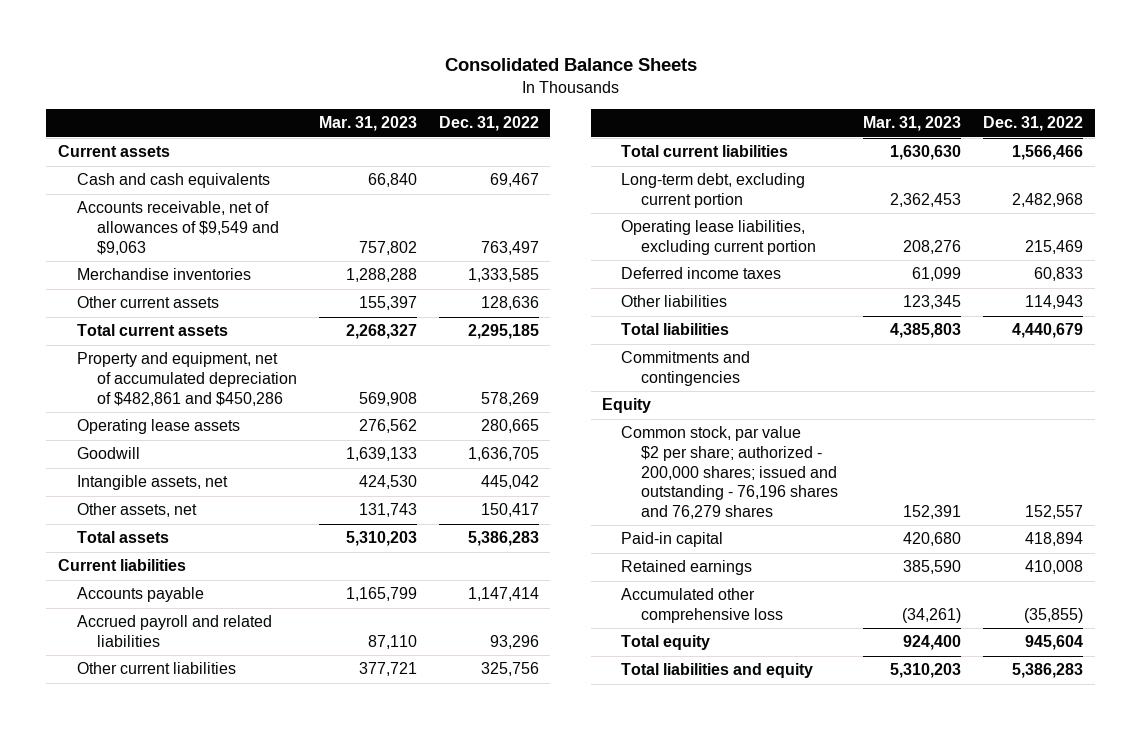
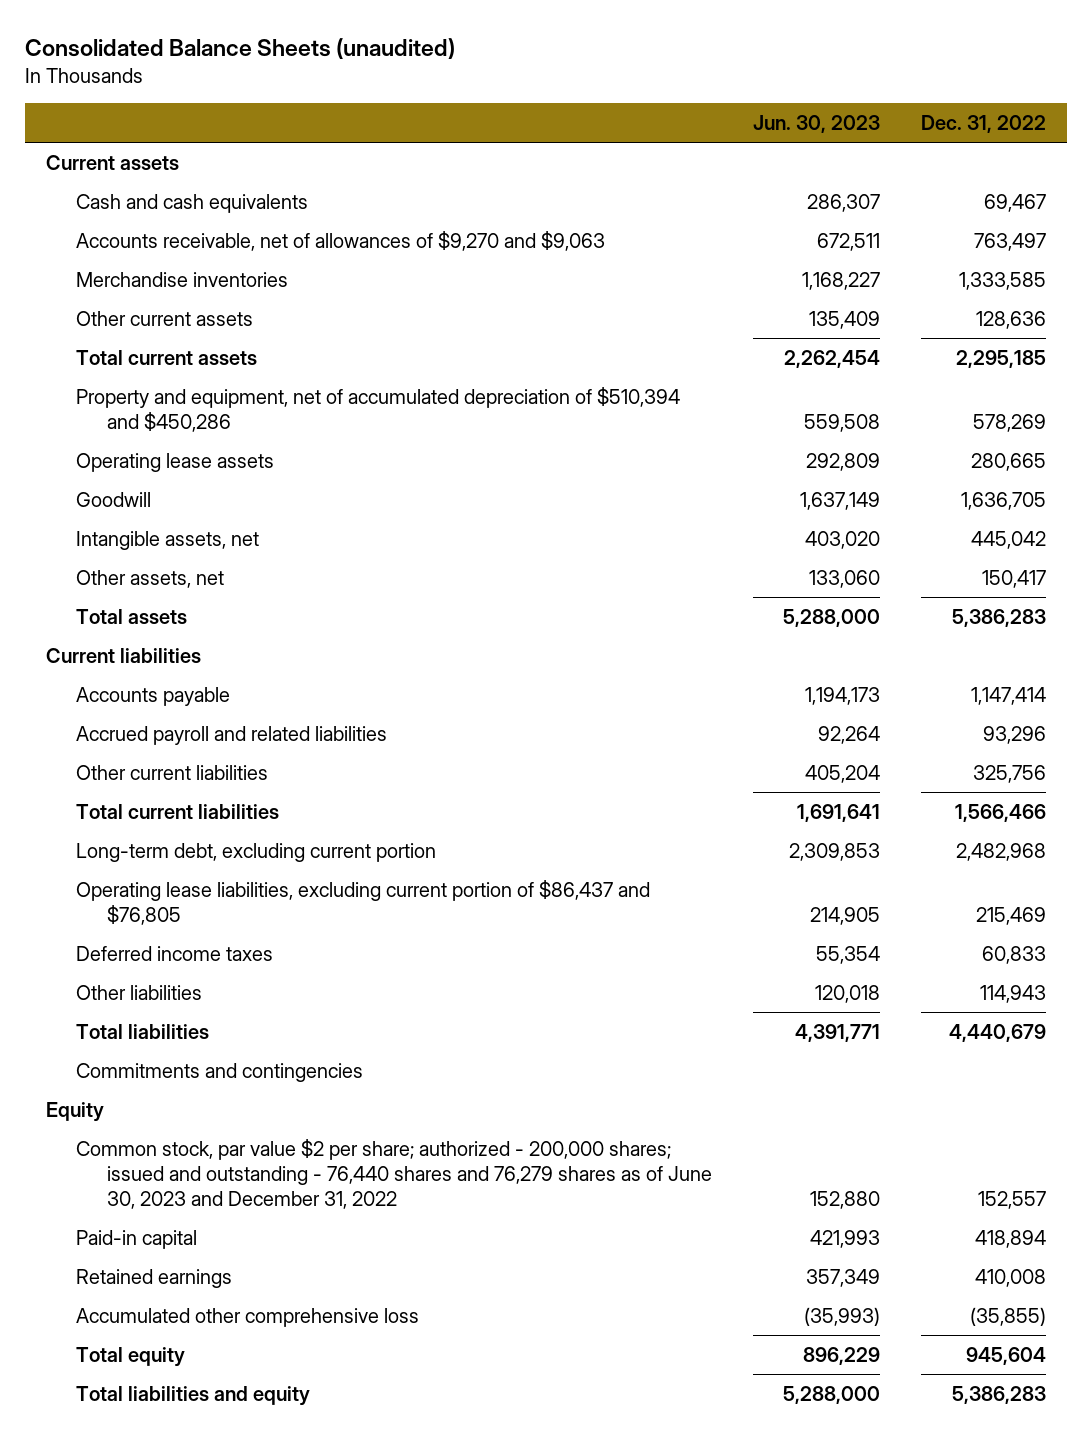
[444,58,697,72] Consolidated Balance Sheets -> [25,38,456,60] Consolidated Balance Sheets (unaudited)
[319,116,418,132] Mar. 31, 2023 -> none
none -> [753,115,881,134] Jun. 30, 2023
[77,201,280,255] Accounts receivable, net of allowances of $9,549 and $9,063 -> [76,230,606,251] Accounts receivable, net of allowances of $9,270 and $9,063
[77,352,298,406] Property and equipment, net of accumulated depreciation of $482,861 and $450,286 -> [76,386,681,433] Property and equipment, net of accumulated depreciation of $510,394 and $450,286
[621,220,817,255] Operating lease liabilities, excluding current portion -> [76,879,651,926] Operating lease liabilities, excluding current portion of $86,437 and $76,805
[621,426,839,520] Common stock, par value $2 per share; authorized - 200,000 shares; issued and outstanding - 76,196 shares and 76,279 shares -> [76,1138,712,1210] Common stock, par value $2 per share; authorized - 200,000 shares; issued and outstanding - 76,440 shares and 76,279 shares as of June 30, 2023 and December 31, 2022

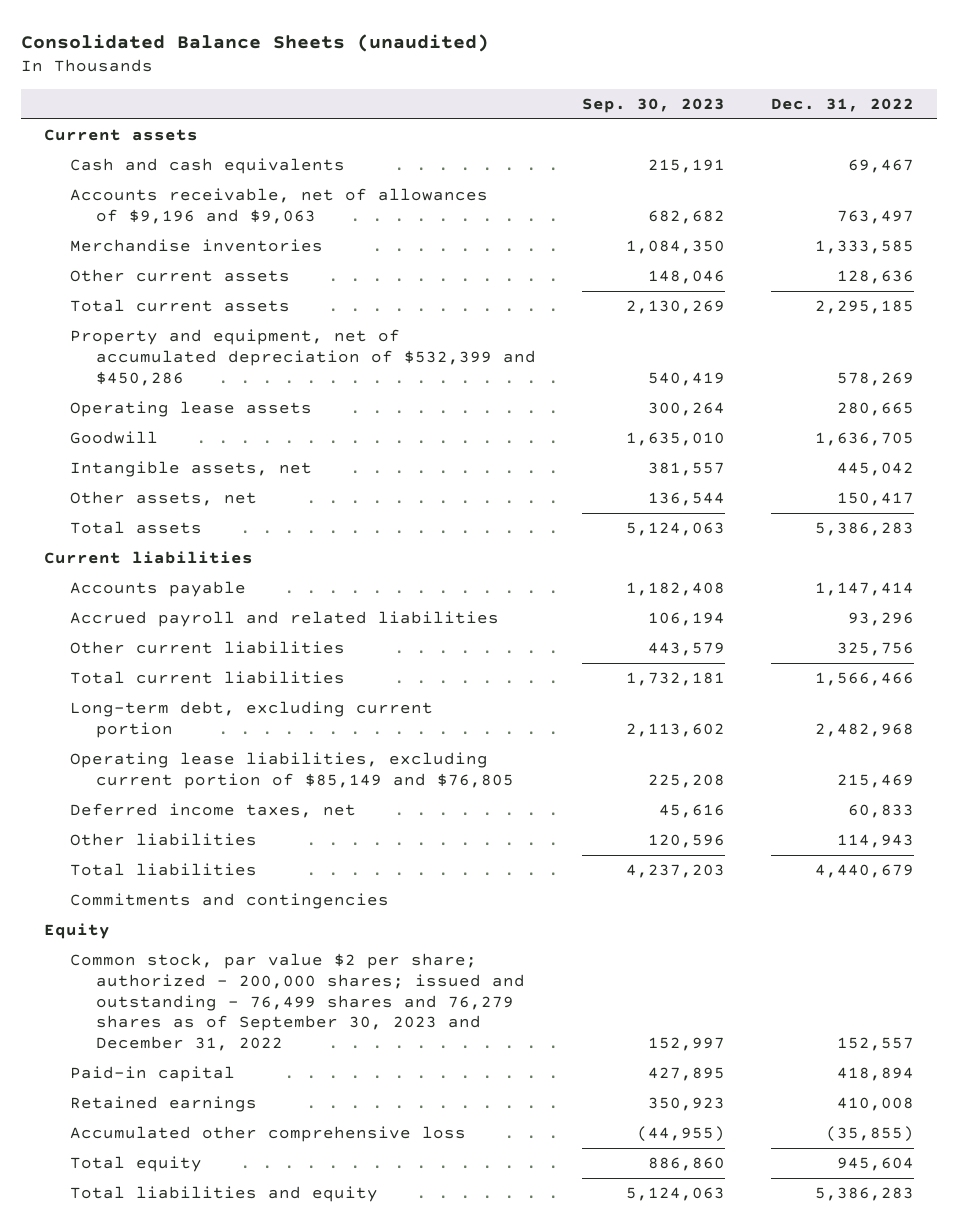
[753,115,881,134] Jun. 30, 2023 -> none
none -> [582,97,726,113] Sep. 30, 2023
[76,230,606,251] Accounts receivable, net of allowances of $9,270 and $9,063 -> [69,188,488,224] Accounts receivable, net of allowances of $9,196 and $9,063
[76,386,681,433] Property and equipment, net of accumulated depreciation of $510,394 and $450,286 -> [69,329,536,386] Property and equipment, net of accumulated depreciation of $532,399 and $450,286
[76,879,651,926] Operating lease liabilities, excluding current portion of $86,437 and $76,805 -> [69,752,514,789] Operating lease liabilities, excluding current portion of $85,149 and $76,805
[76,945,274,961] Deferred income taxes -> [69,803,356,819] Deferred income taxes, net
[76,1138,712,1210] Common stock, par value $2 per share; authorized - 200,000 shares; issued and outstanding - 76,440 shares and 76,279 shares as of June 30, 2023 and December 31, 2022 -> [69,953,525,1052] Common stock, par value $2 per share; authorized - 200,000 shares; issued and outstanding - 76,499 shares and 76,279 shares as of September 30, 2023 and December 31, 2022

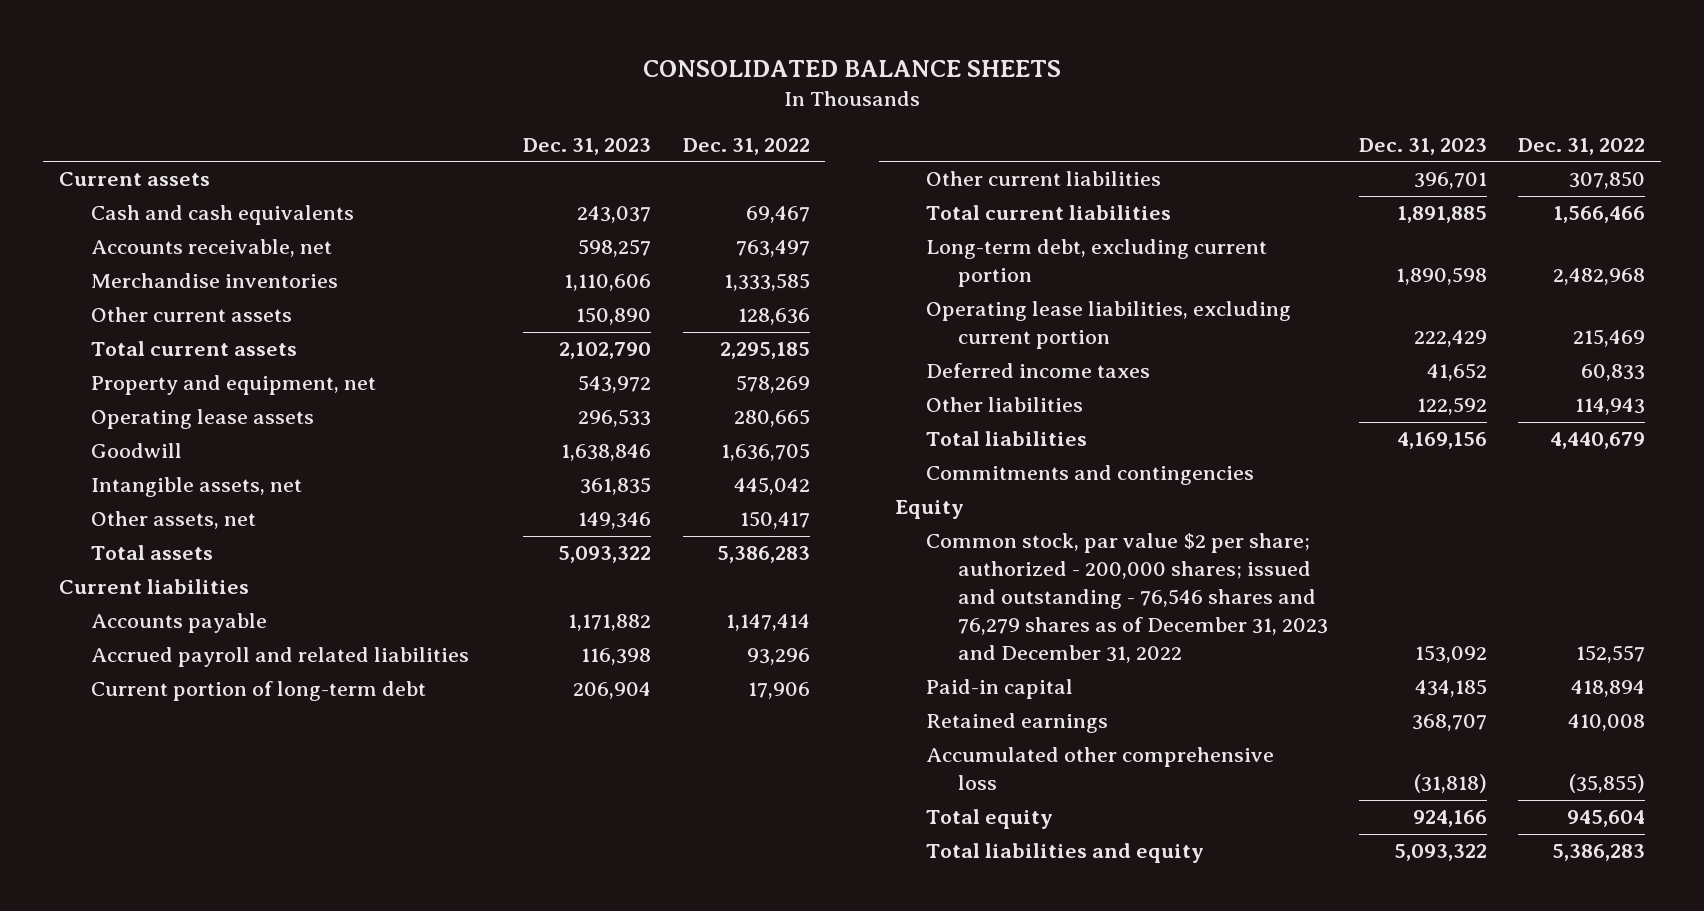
[20,33,489,52] Consolidated Balance Sheets (unaudited) -> [643,59,1062,77] CONSOLIDATED BALANCE SHEETS
[582,97,726,113] Sep. 30, 2023 -> none
none -> [523,137,652,155] Dec. 31, 2023
[69,188,488,224] Accounts receivable, net of allowances of $9,196 and $9,063 -> [90,239,332,258] Accounts receivable, net
[69,329,536,386] Property and equipment, net of accumulated depreciation of $532,399 and $450,286 -> [90,375,376,396] Property and equipment, net
none -> [90,681,426,702] Current portion of long-term debt
[837,642,915,657] 325,756 -> [1569,171,1646,190] 307,850
[69,752,514,789] Operating lease liabilities, excluding current portion of $85,149 and $76,805 -> [926,301,1292,350] Operating lease liabilities, excluding current portion
[69,803,356,819] Deferred income taxes, net -> [926,363,1151,379] Deferred income taxes
[69,953,525,1052] Common stock, par value $2 per share; authorized - 200,000 shares; issued and outstanding - 76,499 shares and 76,279 shares as of September 30, 2023 and December 31, 2022 -> [926,533,1328,664] Common stock, par value $2 per share; authorized - 200,000 shares; issued and outstanding - 76,546 shares and 76,279 shares as of December 31, 2023 and December 31, 2022

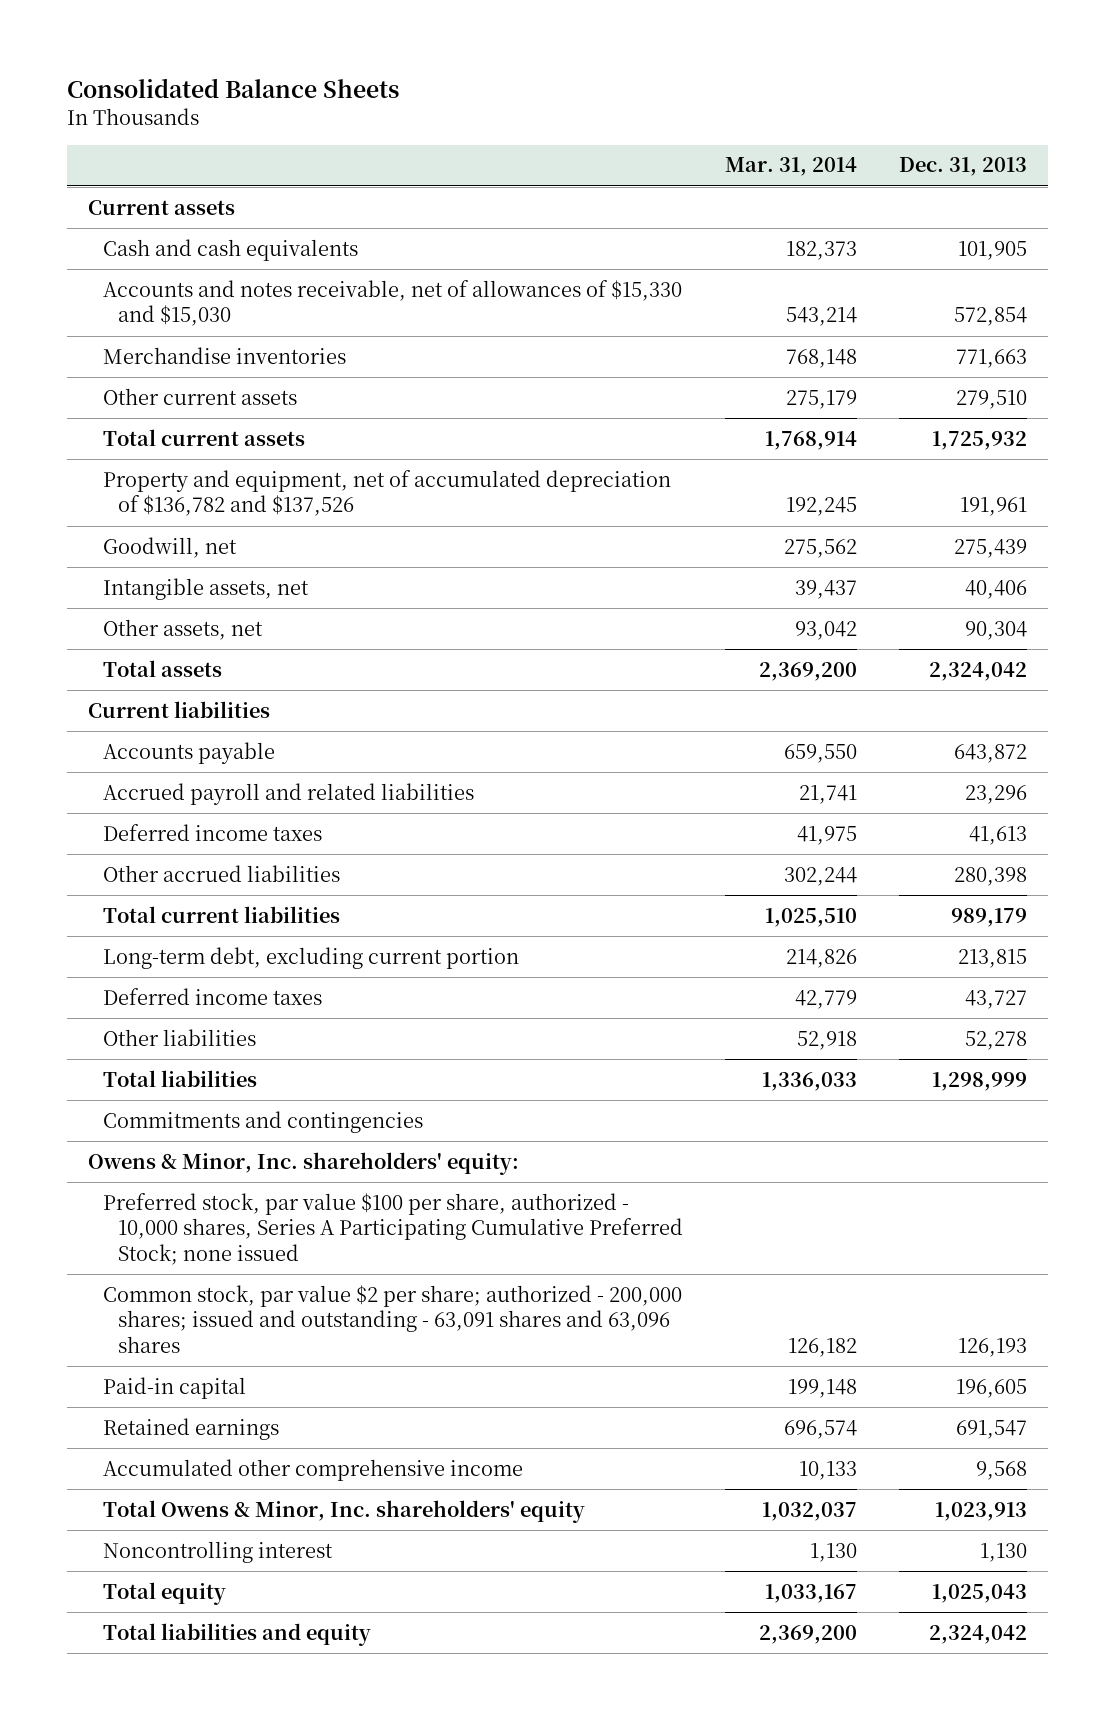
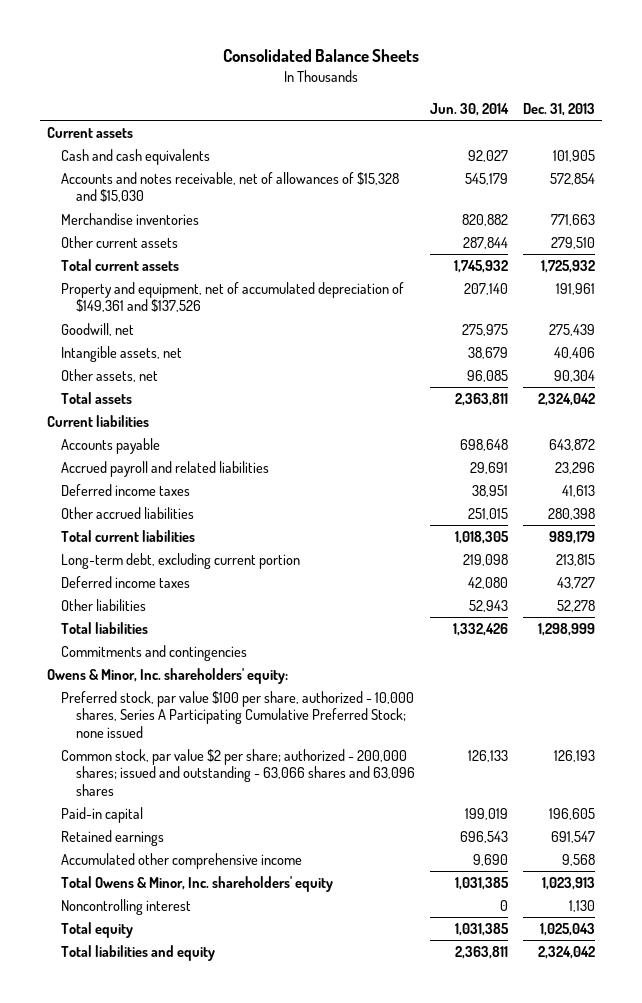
[725,157,858,177] Mar. 31, 2014 -> none
none -> [429,102,509,116] Jun. 30, 2014
[102,279,682,327] Accounts and notes receivable, net of allowances of $15,330 and $15,030 -> [61,172,400,203] Accounts and notes receivable, net of allowances of $15,328 and $15,030
[102,469,671,517] Property and equipment, net of accumulated depreciation of $136,782 and $137,526 -> [61,282,405,313] Property and equipment, net of accumulated depreciation of $149,361 and $137,526
[102,1284,682,1353] Common stock, par value $2 per share; authorized - 200,000 shares; issued and outstanding - 63,091 shares and 63,096 shares -> [61,749,415,796] Common stock, par value $2 per share; authorized - 200,000 shares; issued and outstanding - 63,066 shares and 63,096 shares

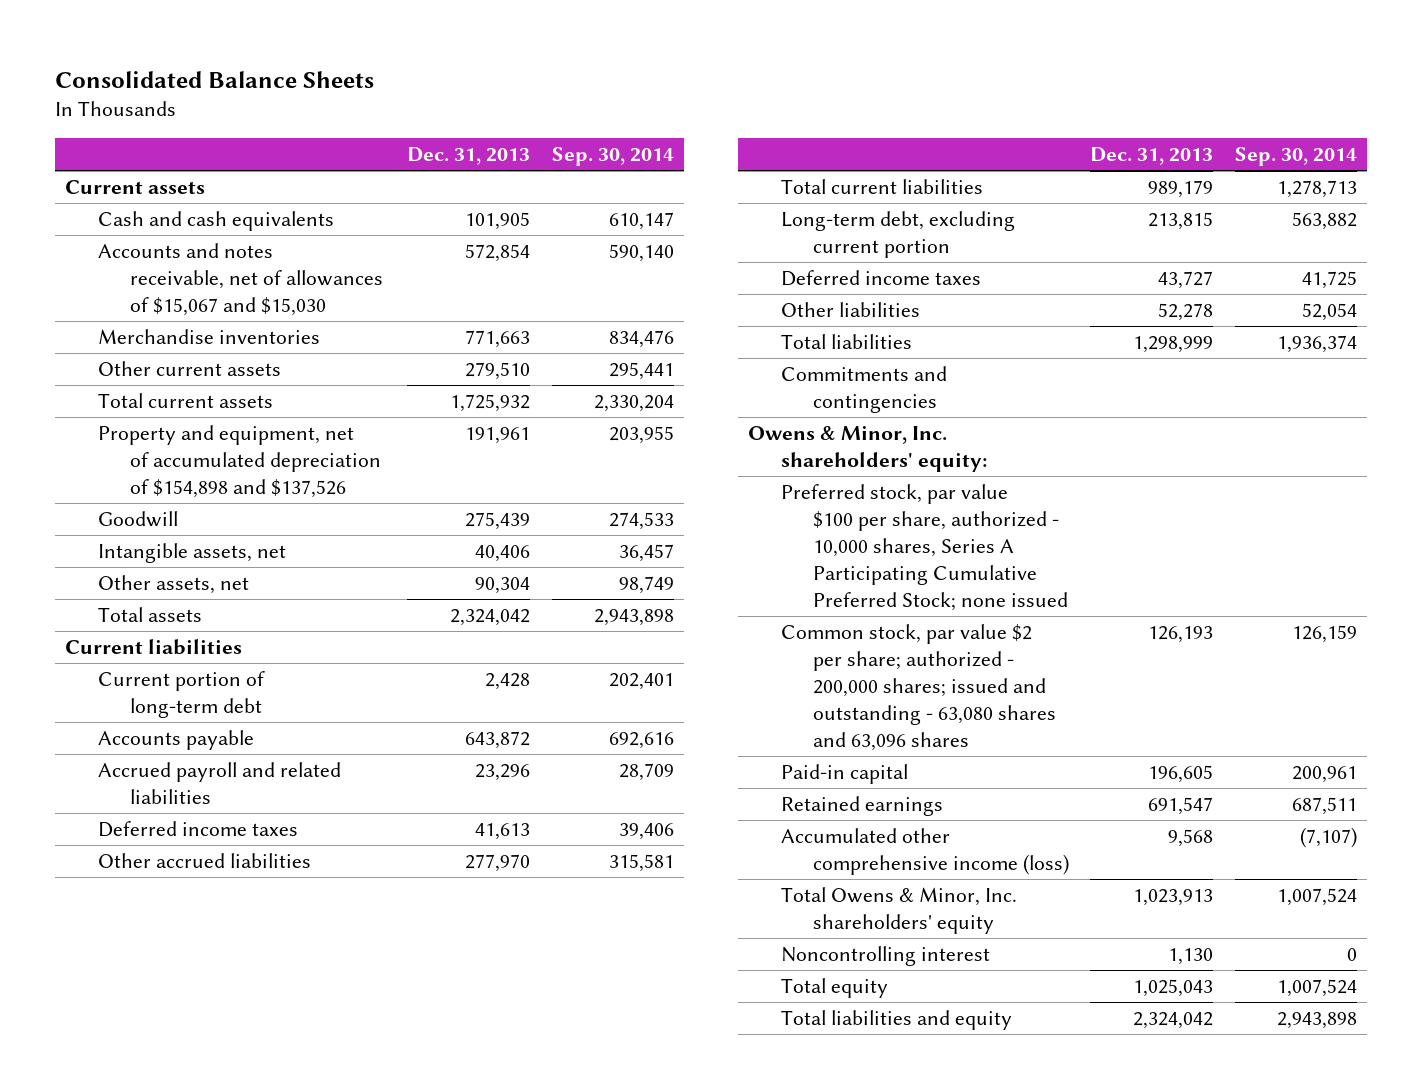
[429,102,509,116] Jun. 30, 2014 -> none
none -> [551,146,674,166] Sep. 30, 2014
[61,172,400,203] Accounts and notes receivable, net of allowances of $15,328 and $15,030 -> [97,243,383,316] Accounts and notes receivable, net of allowances of $15,067 and $15,030
[61,282,405,313] Property and equipment, net of accumulated depreciation of $149,361 and $137,526 -> [97,425,381,498] Property and equipment, net of accumulated depreciation of $154,898 and $137,526
[61,323,135,337] Goodwill, net -> [97,511,178,528] Goodwill
none -> [97,671,265,719] Current portion of long-term debt
[547,508,595,521] 280,398 -> [465,854,531,873] 277,970
[61,749,415,796] Common stock, par value $2 per share; authorized - 200,000 shares; issued and outstanding - 63,066 shares and 63,096 shares -> [780,624,1056,751] Common stock, par value $2 per share; authorized - 200,000 shares; issued and outstanding - 63,080 shares and 63,096 shares
[61,853,303,870] Accumulated other comprehensive income -> [780,828,1069,876] Accumulated other comprehensive income (loss)

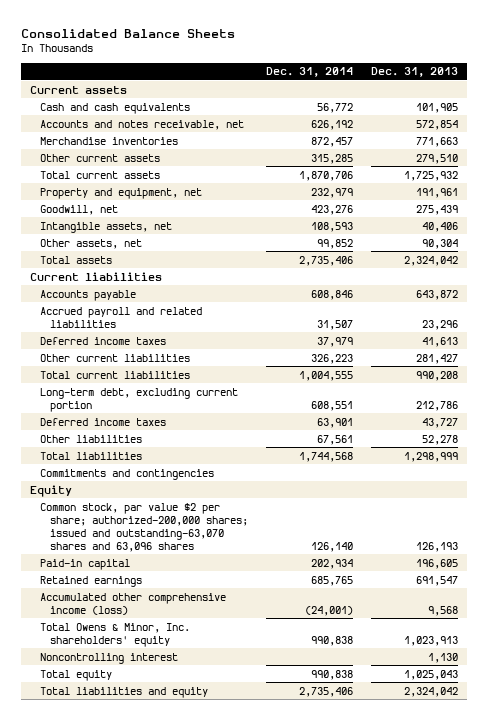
[551,146,674,166] Sep. 30, 2014 -> none
none -> [265,67,353,78] Dec. 31, 2014
[97,243,383,316] Accounts and notes receivable, net of allowances of $15,067 and $15,030 -> [40,119,245,130] Accounts and notes receivable, net
[97,425,381,498] Property and equipment, net of accumulated depreciation of $154,898 and $137,526 -> [40,187,203,199] Property and equipment, net
[97,511,178,528] Goodwill -> [40,204,119,215] Goodwill, net
[97,671,265,719] Current portion of long-term debt -> none
[97,853,311,869] Other accrued liabilities -> [40,353,191,362] Other current liabilities
[465,854,531,873] 277,970 -> [415,353,458,364] 281,427
[1148,180,1214,199] 989,179 -> [415,370,458,381] 990,208
[1148,212,1214,231] 213,815 -> [415,400,458,411] 212,786
[748,426,987,473] Owens & Minor, Inc. shareholders' equity: -> none
[780,484,1068,611] Preferred stock, par value $100 per share, authorized - 10,000 shares, Series A Participating Cumulative Preferred Stock; none issued -> none
none -> [30,484,73,497] Equity
[780,624,1056,751] Common stock, par value $2 per share; authorized - 200,000 shares; issued and outstanding - 63,080 shares and 63,096 shares -> [40,502,248,552] Common stock, par value $2 per share; authorized-200,000 shares; issued and outstanding-63,070 shares and 63,096 shares

